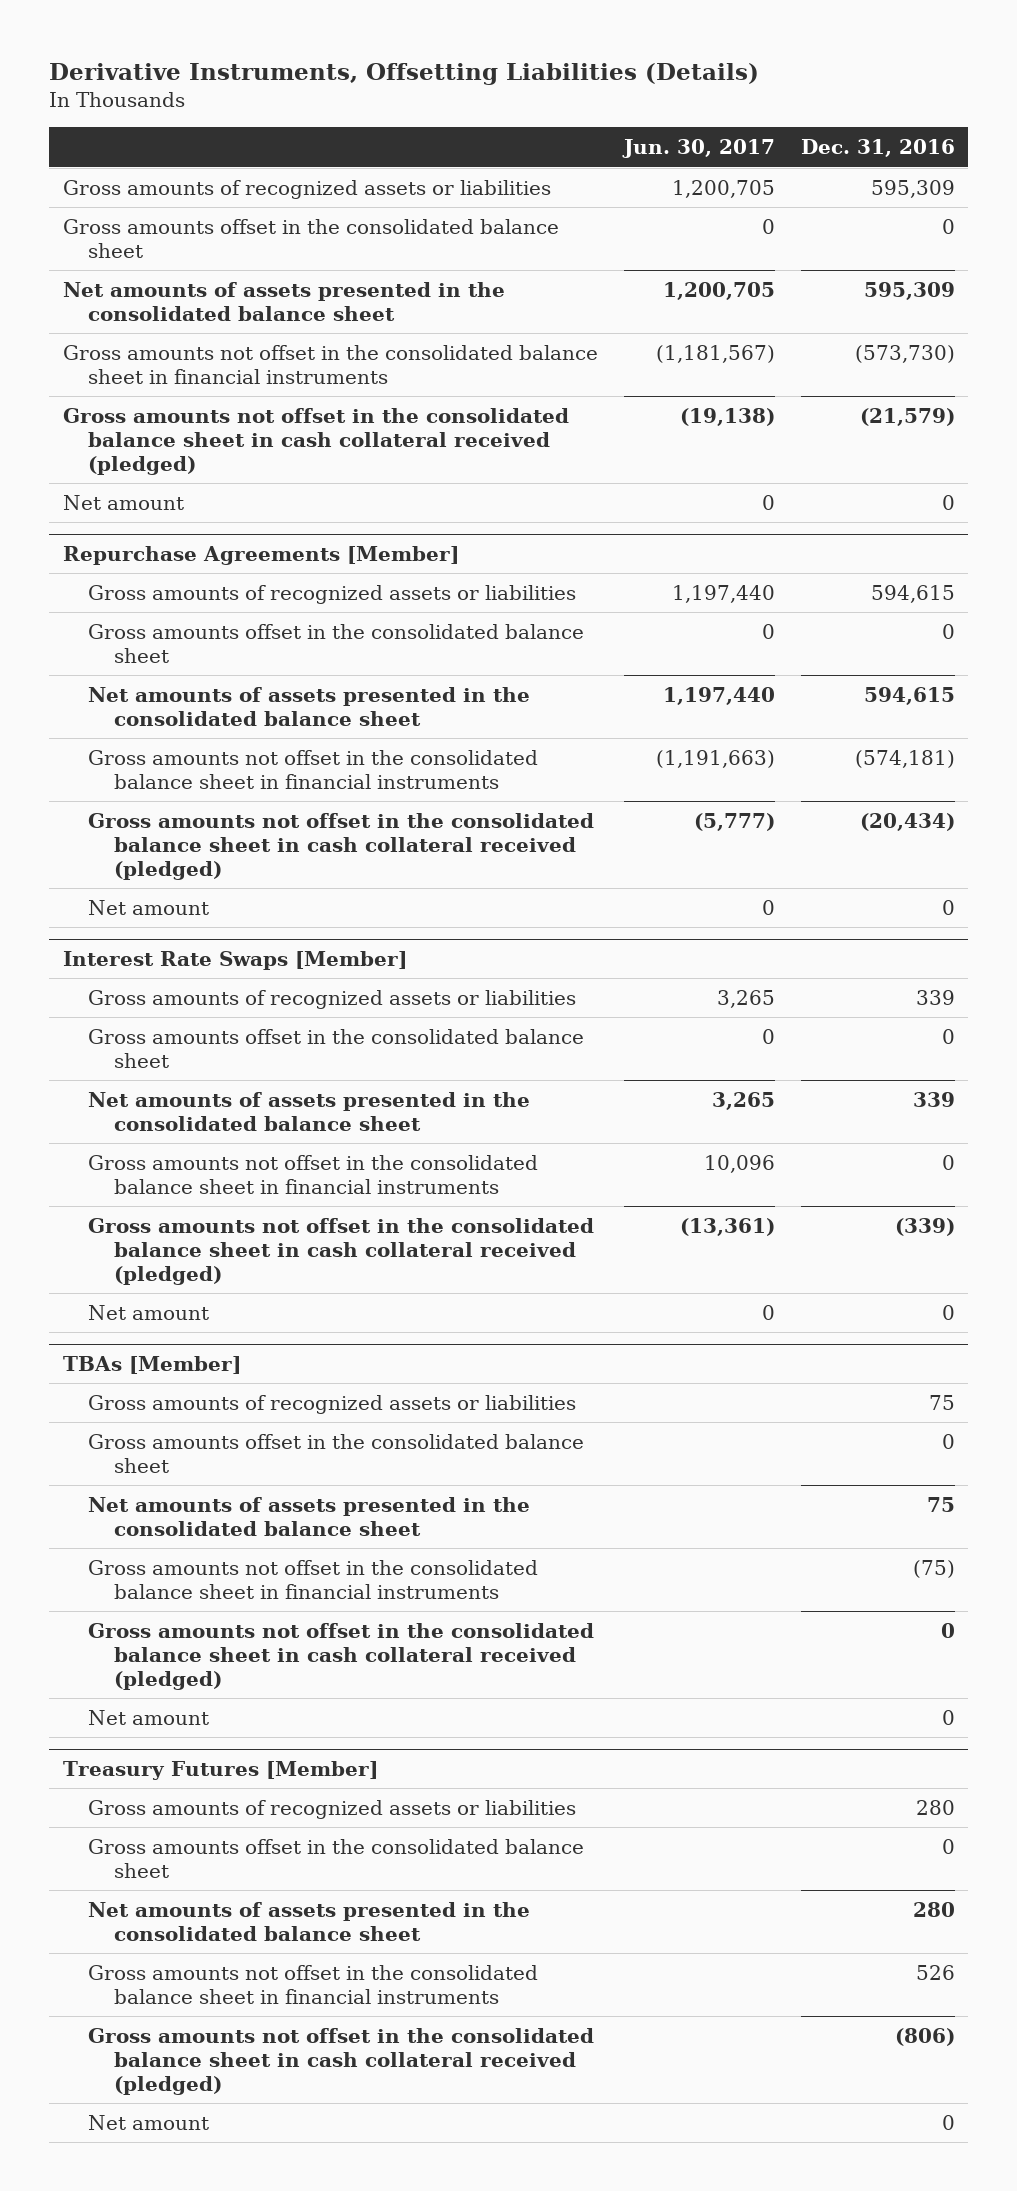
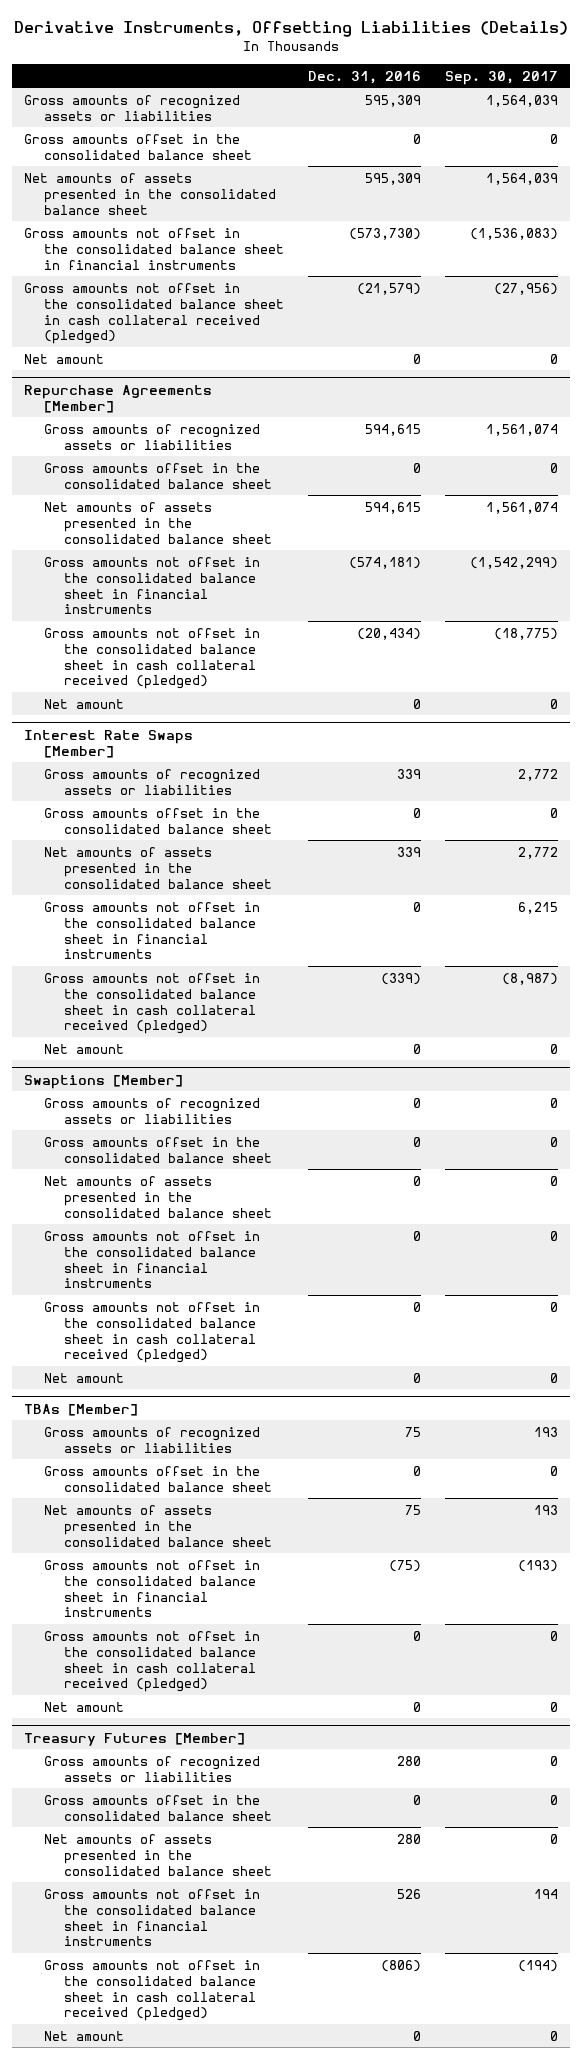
[621,139,775,159] Jun. 30, 2017 -> none
none -> [445,70,559,85] Sep. 30, 2017
none -> [24,1074,184,1089] Swaptions [Member]
none -> [44,1097,261,1124] Gross amounts of recognized assets or liabilities
none -> [44,1136,273,1163] Gross amounts offset in the consolidated balance sheet
none -> [44,1175,273,1218] Net amounts of assets presented in the consolidated balance sheet
none -> [44,1230,261,1289] Gross amounts not offset in the consolidated balance sheet in financial instruments
none -> [44,1301,261,1364] Gross amounts not offset in the consolidated balance sheet in cash collateral received (pledged)
none -> [44,1372,125,1383] Net amount

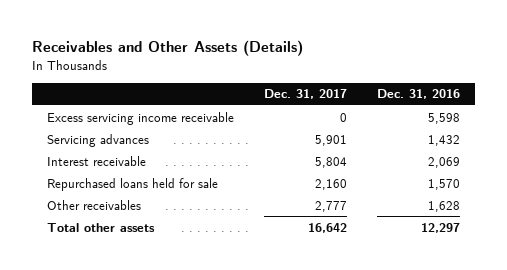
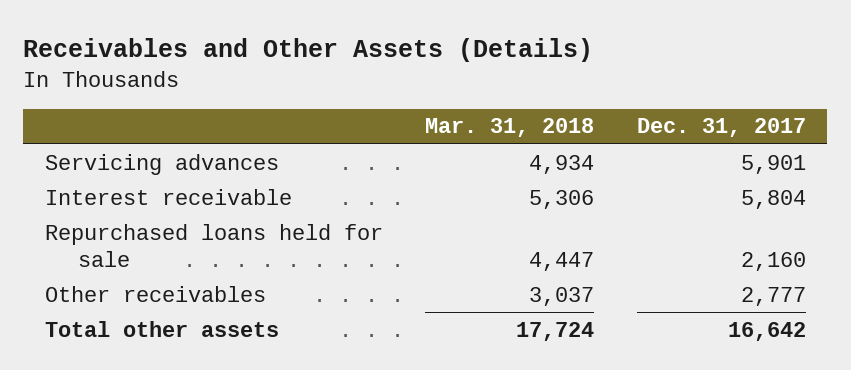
[376,89,460,100] Dec. 31, 2016 -> none
none -> [425,118,595,138] Mar. 31, 2018
[46,111,234,125] Excess servicing income receivable -> none

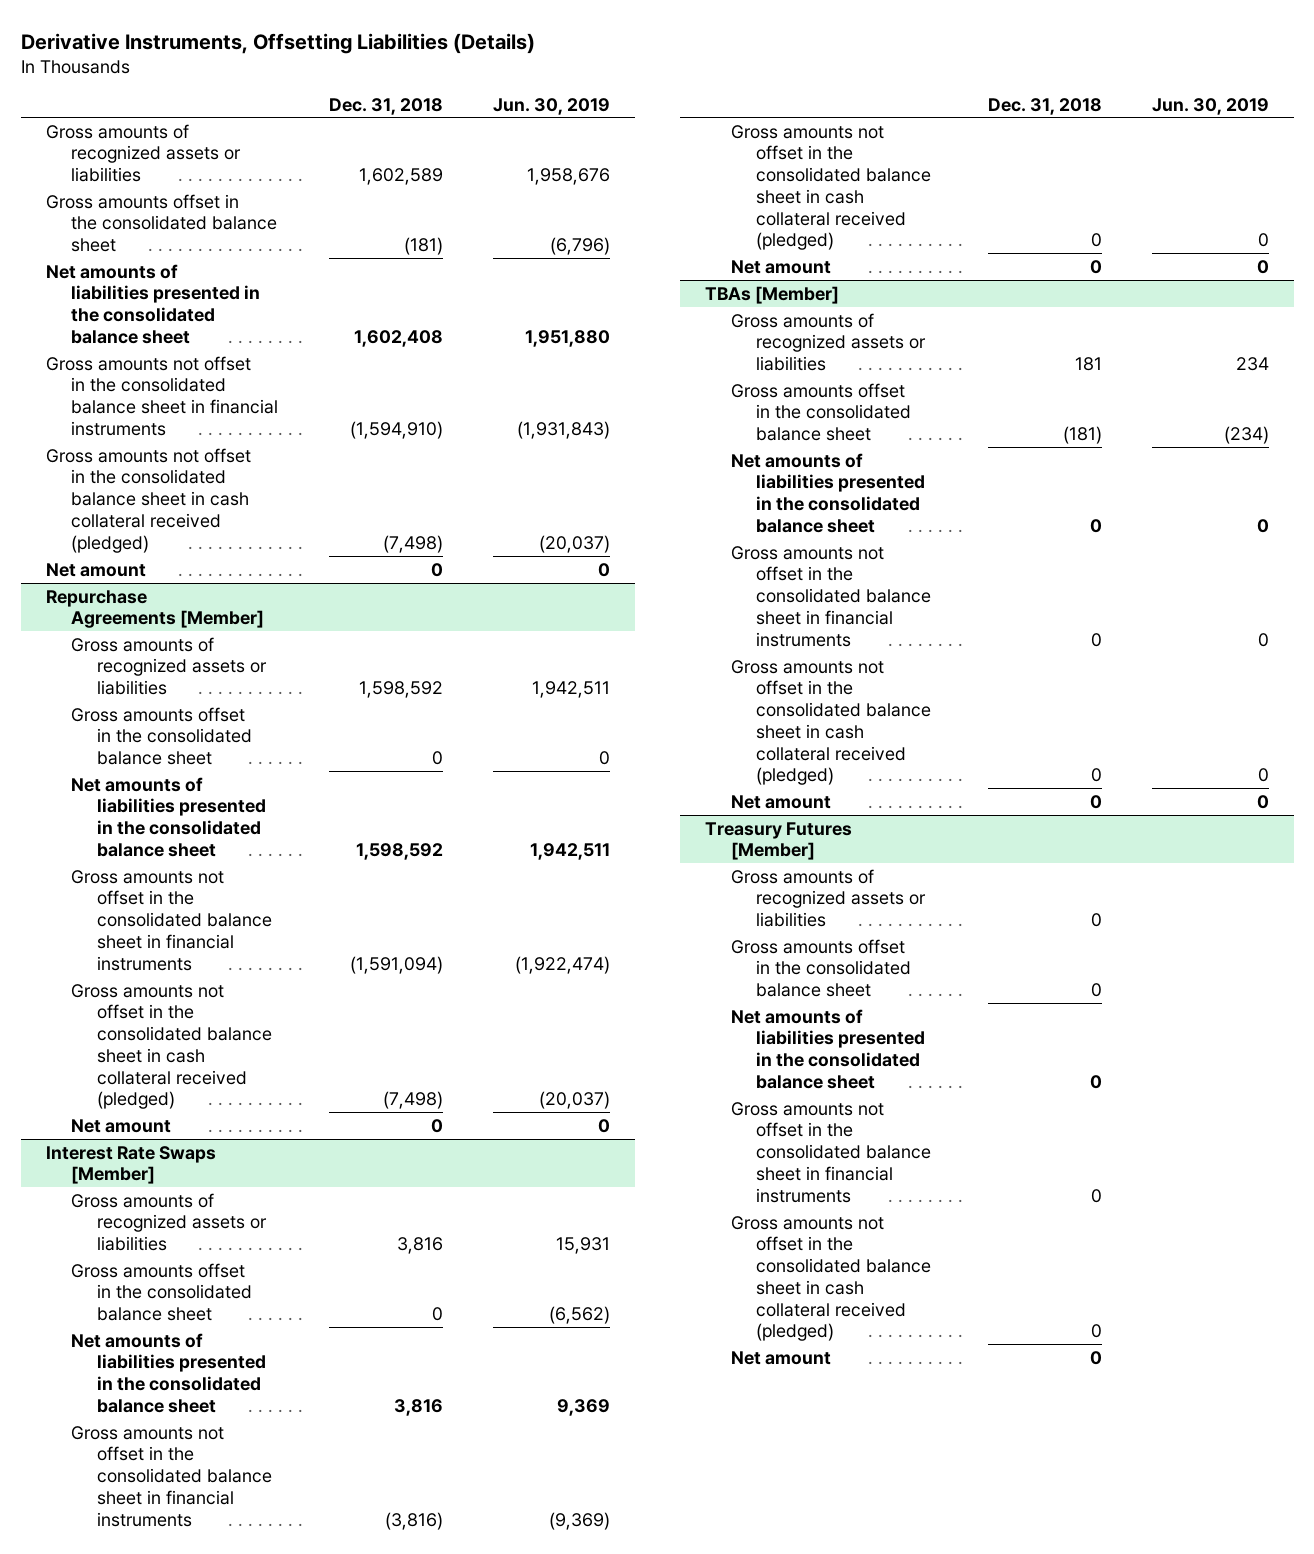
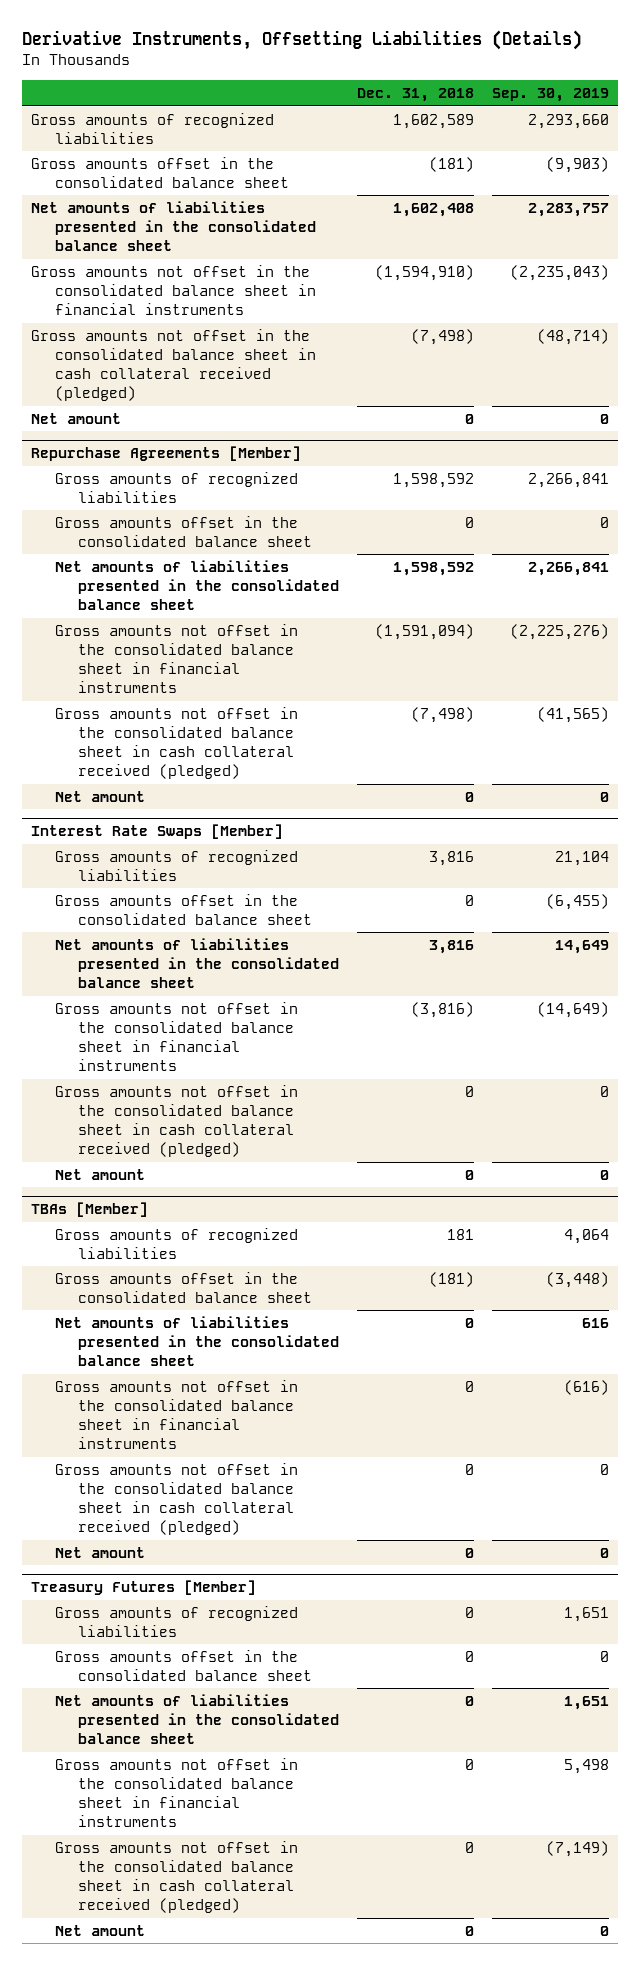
[492,97,610,115] Jun. 30, 2019 -> none
none -> [492,88,610,103] Sep. 30, 2019
[45,123,242,183] Gross amounts of recognized assets or liabilities -> [31,112,275,144] Gross amounts of recognized liabilities
[71,636,268,696] Gross amounts of recognized assets or liabilities -> [54,471,298,503] Gross amounts of recognized liabilities
[71,1192,268,1252] Gross amounts of recognized assets or liabilities -> [54,849,298,881] Gross amounts of recognized liabilities
[730,312,927,372] Gross amounts of recognized assets or liabilities -> [54,1227,298,1259] Gross amounts of recognized liabilities
[730,868,927,928] Gross amounts of recognized assets or liabilities -> [54,1605,298,1637] Gross amounts of recognized liabilities

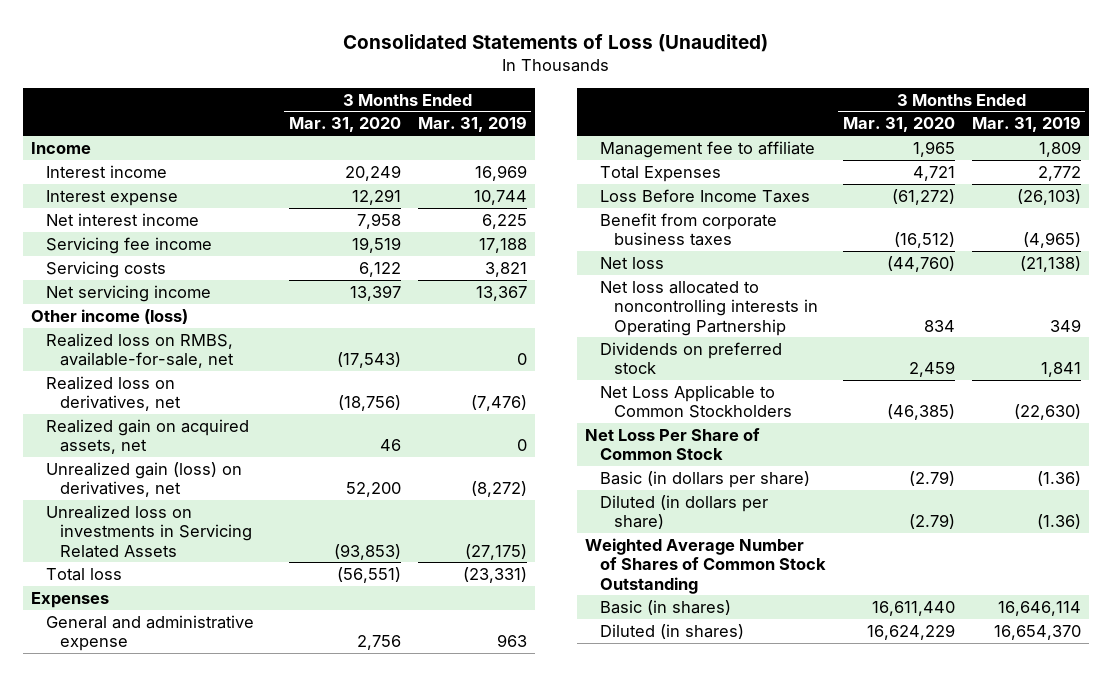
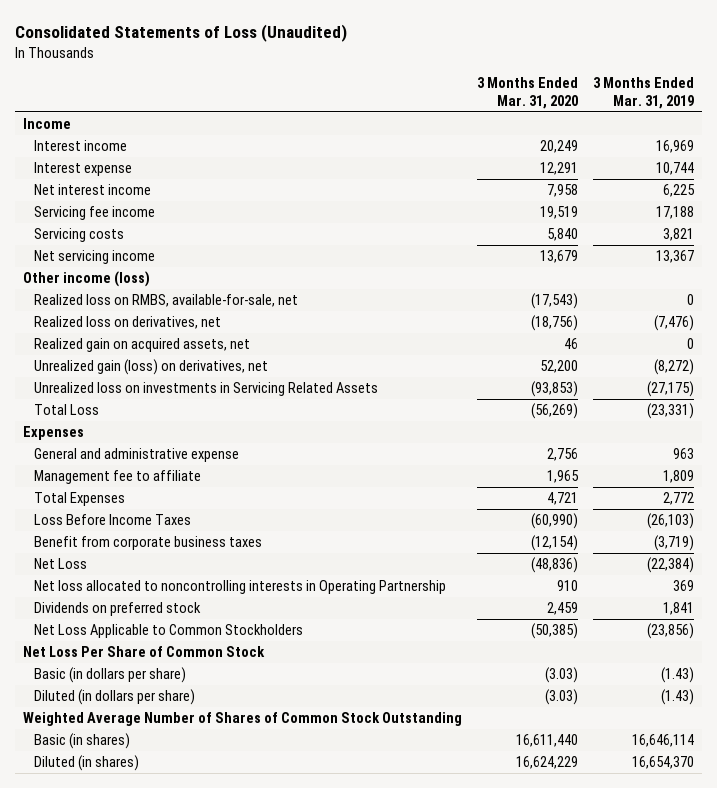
[358,261,401,277] 6,122 -> [546,227,578,241] 5,840
[349,284,401,301] 13,397 -> [539,249,578,263] 13,679
[45,567,122,581] Total loss -> [34,403,100,415] Total Loss
[336,566,401,583] (56,551) -> [530,402,578,419] (56,269)
[891,188,955,205] (61,272) -> [530,512,578,529] (60,990)
[893,232,955,249] (16,512) -> [530,534,578,551] (12,154)
[1022,232,1081,249] (4,965) -> [654,534,695,551] (3,719)
[599,256,664,269] Net loss -> [34,557,88,569] Net Loss
[886,255,955,272] (44,760) -> [530,556,578,573] (48,836)
[1019,255,1081,272] (21,138) -> [647,556,695,573] (22,384)
[923,319,955,332] 834 -> [556,579,578,591] 910
[1049,318,1081,332] 349 -> [673,579,695,591] 369
[886,404,955,421] (46,385) -> [530,622,578,639] (50,385)
[1013,404,1081,421] (22,630) -> [647,622,695,639] (23,856)
[908,470,955,486] (2.79) -> [544,666,578,683] (3.03)
[1036,470,1081,486] (1.36) -> [661,666,695,683] (1.43)
[908,514,955,530] (2.79) -> [544,688,578,705] (3.03)
[1036,514,1081,530] (1.36) -> [661,688,695,705] (1.43)

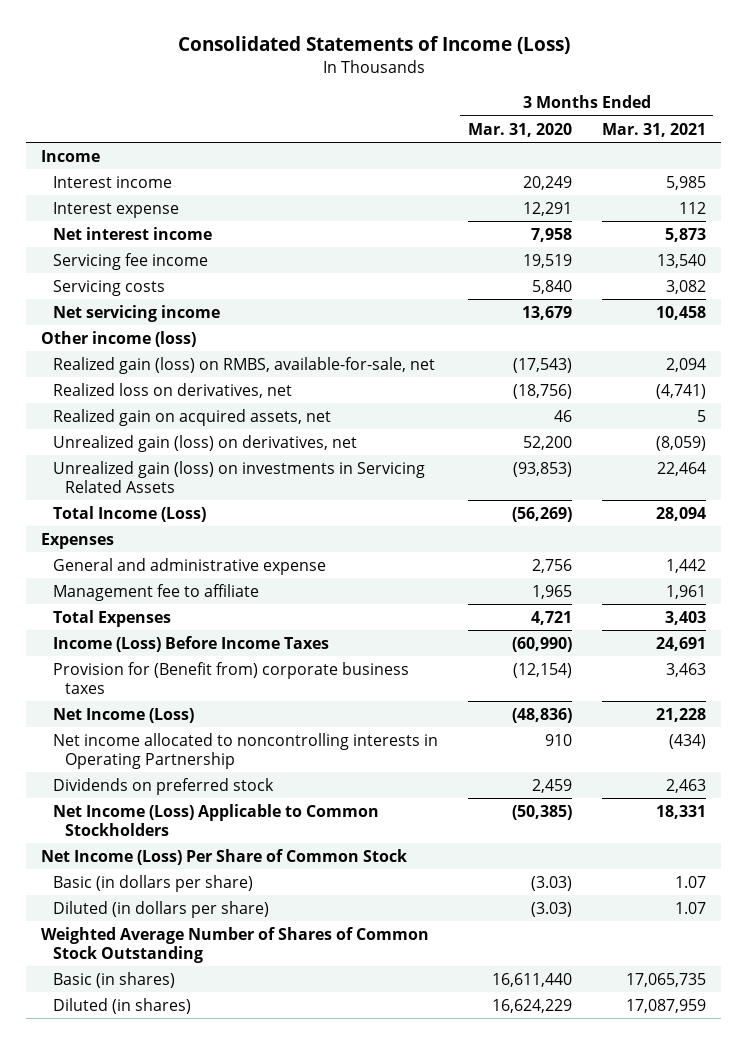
[15,23,348,42] Consolidated Statements of Loss (Unaudited) -> [177,36,570,55] Consolidated Statements of Income (Loss)
[593,77,695,110] 3 Months Ended Mar. 31, 2019 -> none
none -> [601,122,706,137] Mar. 31, 2021
[34,293,299,307] Realized loss on RMBS, available-for-sale, net -> [52,356,435,374] Realized gain (loss) on RMBS, available-for-sale, net
[34,381,379,396] Unrealized loss on investments in Servicing Related Assets -> [52,460,425,493] Unrealized gain (loss) on investments in Servicing Related Assets
[34,403,100,415] Total Loss -> [52,505,206,522] Total Income (Loss)
[34,513,192,525] Loss Before Income Taxes -> [52,635,329,652] Income (Loss) Before Income Taxes
[34,535,263,550] Benefit from corporate business taxes -> [52,661,409,694] Provision for (Benefit from) corporate business taxes
[34,557,88,569] Net Loss -> [52,707,194,723] Net Income (Loss)
[34,579,447,594] Net loss allocated to noncontrolling interests in Operating Partnership -> [52,732,438,769] Net income allocated to noncontrolling interests in Operating Partnership
[34,623,304,638] Net Loss Applicable to Common Stockholders -> [52,803,379,836] Net Income (Loss) Applicable to Common Stockholders
[22,645,265,657] Net Loss Per Share of Common Stock -> [41,848,408,865] Net Income (Loss) Per Share of Common Stock

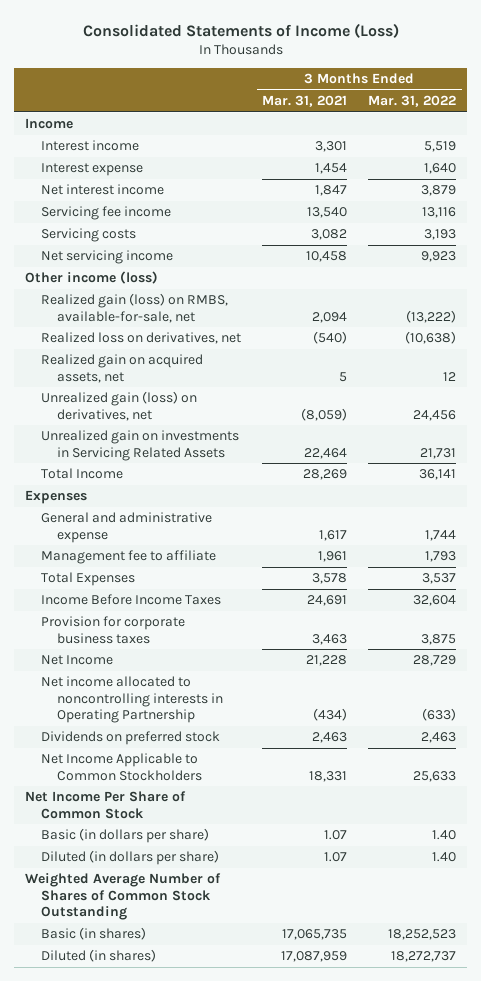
[467,122,572,137] Mar. 31, 2020 -> none
none -> [368,95,457,108] Mar. 31, 2022
[665,175,706,190] 5,985 -> [315,141,348,153] 3,301
[678,201,706,214] 112 -> [315,163,348,175] 1,454
[664,227,706,242] 5,873 -> [315,185,348,197] 1,847
[655,383,706,399] (4,741) -> [313,331,348,345] (540)
[52,460,425,493] Unrealized gain (loss) on investments in Servicing Related Assets -> [41,430,240,461] Unrealized gain on investments in Servicing Related Assets
[52,505,206,522] Total Income (Loss) -> [41,468,124,480] Total Income
[655,506,706,521] 28,094 -> [303,469,348,481] 28,269
[665,558,706,573] 1,442 -> [319,529,348,541] 1,617
[664,610,706,625] 3,403 -> [312,573,348,585] 3,578
[52,635,329,652] Income (Loss) Before Income Taxes -> [41,594,222,606] Income Before Income Taxes
[52,661,409,694] Provision for (Benefit from) corporate business taxes -> [41,616,186,644] Provision for corporate business taxes
[52,707,194,723] Net Income (Loss) -> [41,655,114,666] Net Income
[52,803,379,836] Net Income (Loss) Applicable to Common Stockholders -> [41,753,203,781] Net Income Applicable to Common Stockholders
[41,848,408,865] Net Income (Loss) Per Share of Common Stock -> [24,791,186,819] Net Income Per Share of Common Stock

